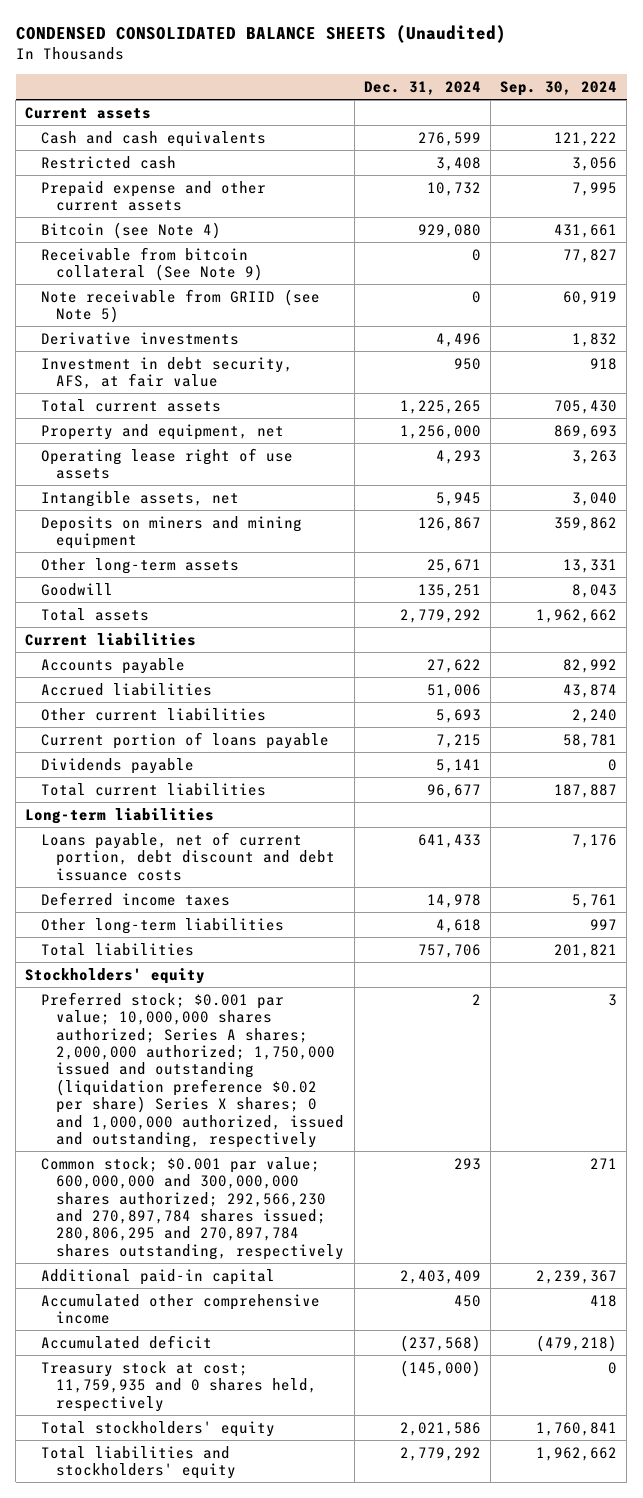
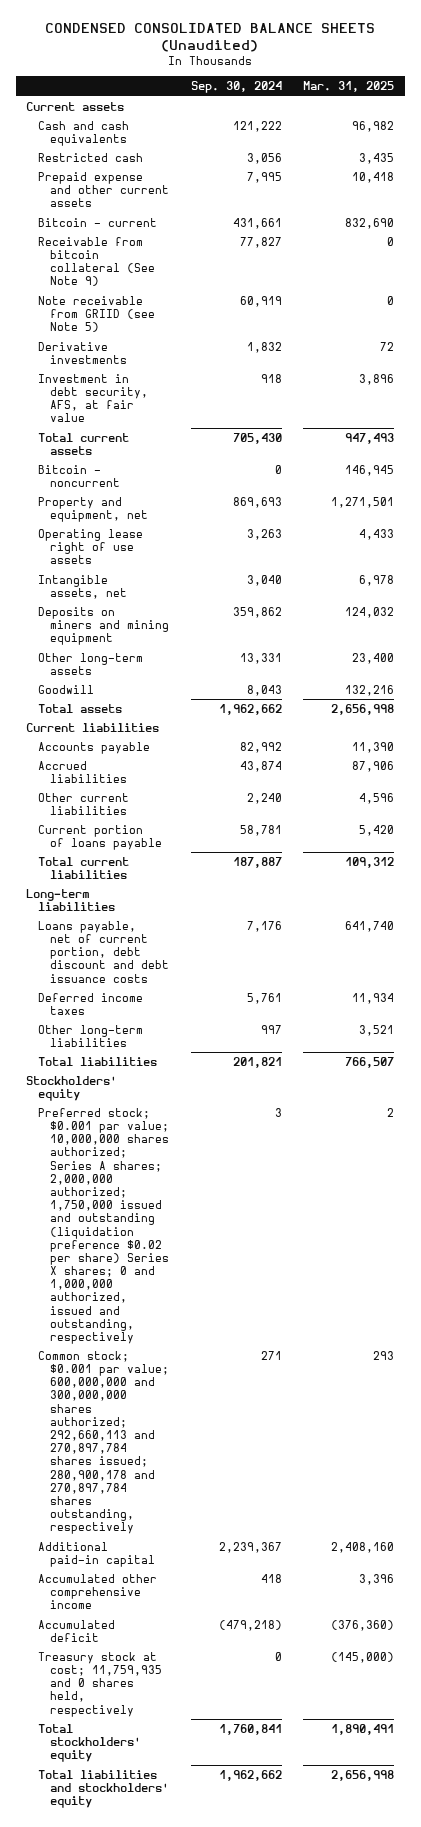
[363,80,481,95] Dec. 31, 2024 -> none
none -> [303,81,395,93] Mar. 31, 2025
[40,221,221,239] Bitcoin (see Note 4) -> [38,217,158,227] Bitcoin - current
none -> [38,464,120,488] Bitcoin - noncurrent
[40,757,194,774] Dividends payable -> none
[40,1156,345,1260] Common stock; $0.001 par value; 600,000,000 and 300,000,000 shares authorized; 292,566,230 and 270,897,784 shares issued; 280,806,295 and 270,897,784 shares outstanding, respectively -> [38,1350,169,1535] Common stock; $0.001 par value; 600,000,000 and 300,000,000 shares authorized; 292,660,113 and 270,897,784 shares issued; 280,900,178 and 270,897,784 shares outstanding, respectively

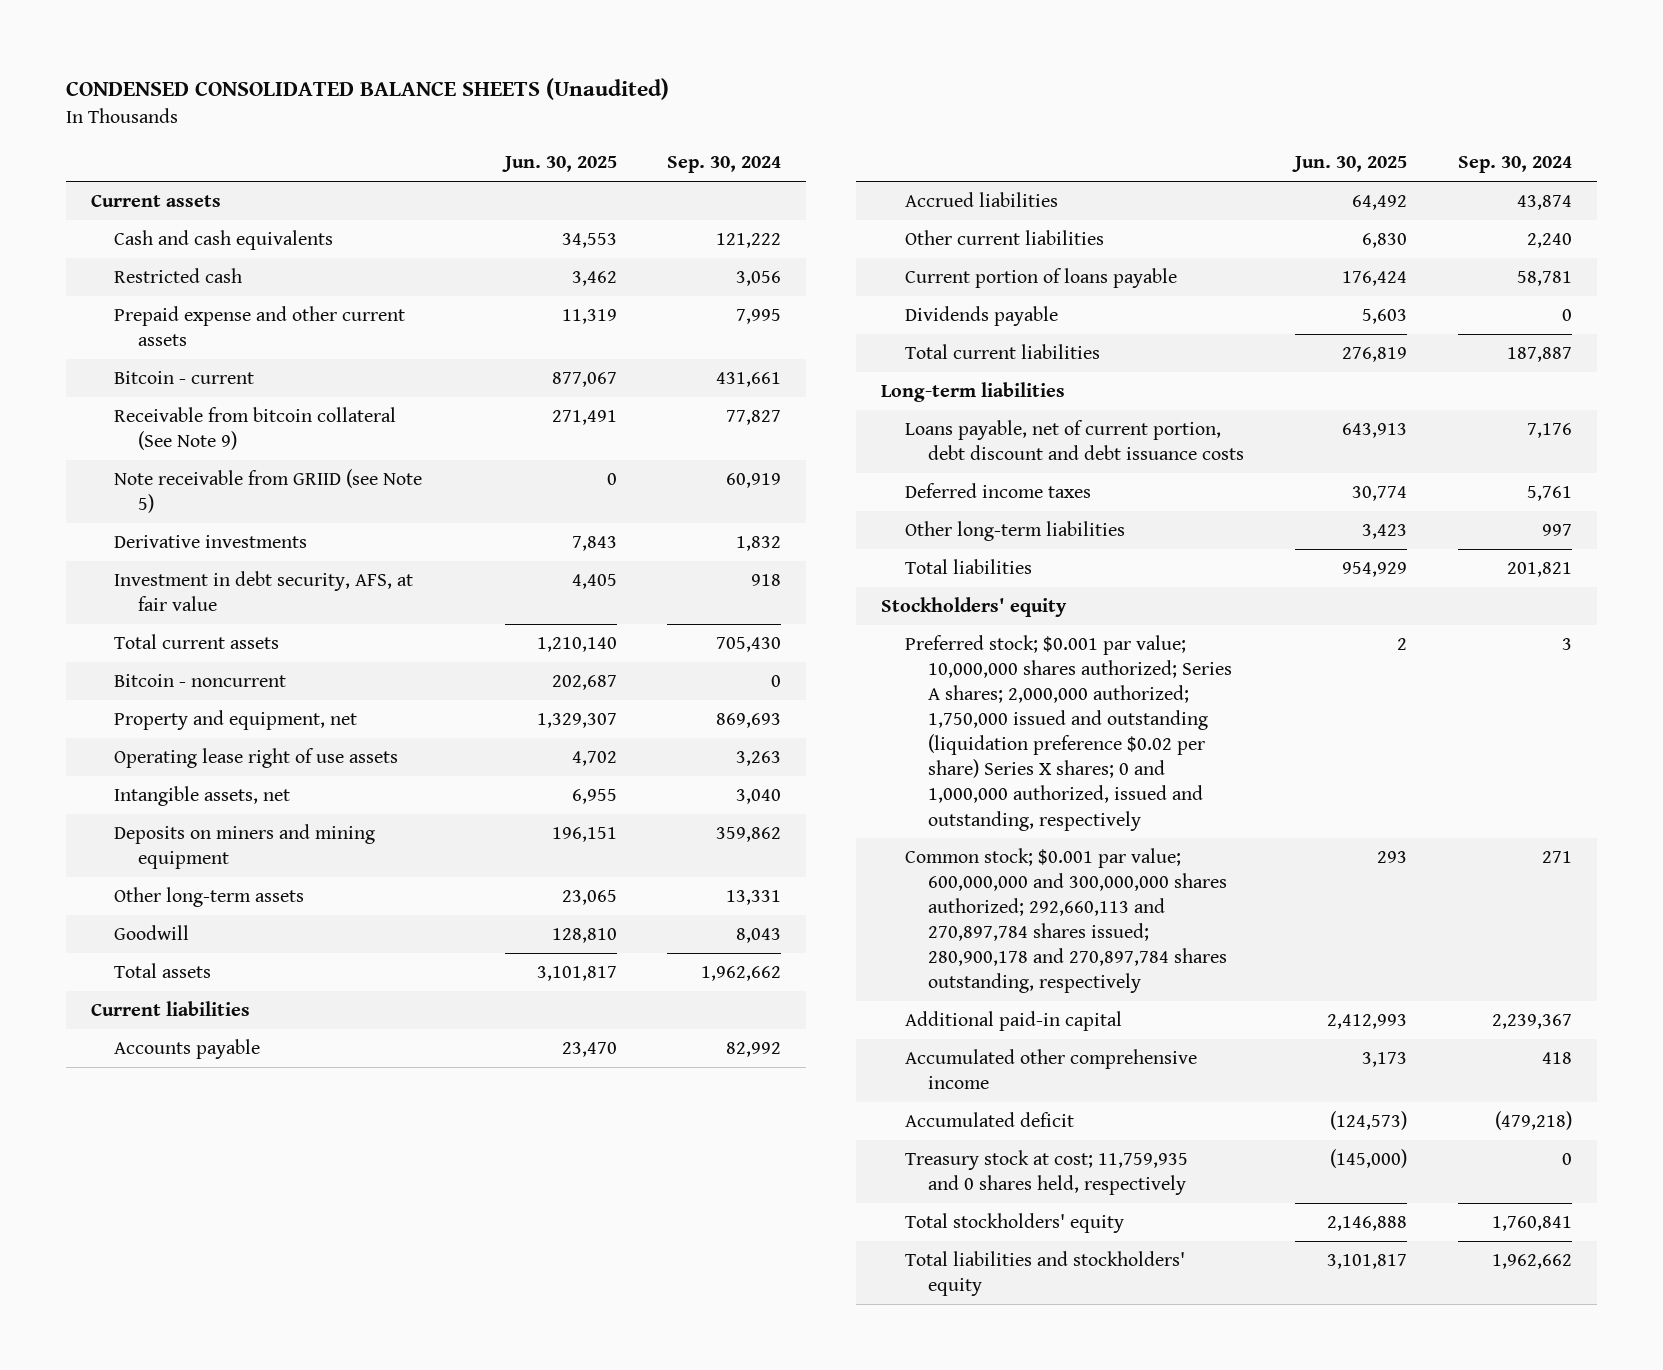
[303,81,395,93] Mar. 31, 2025 -> none
none -> [501,156,617,173] Jun. 30, 2025
none -> [904,306,1058,327] Dividends payable

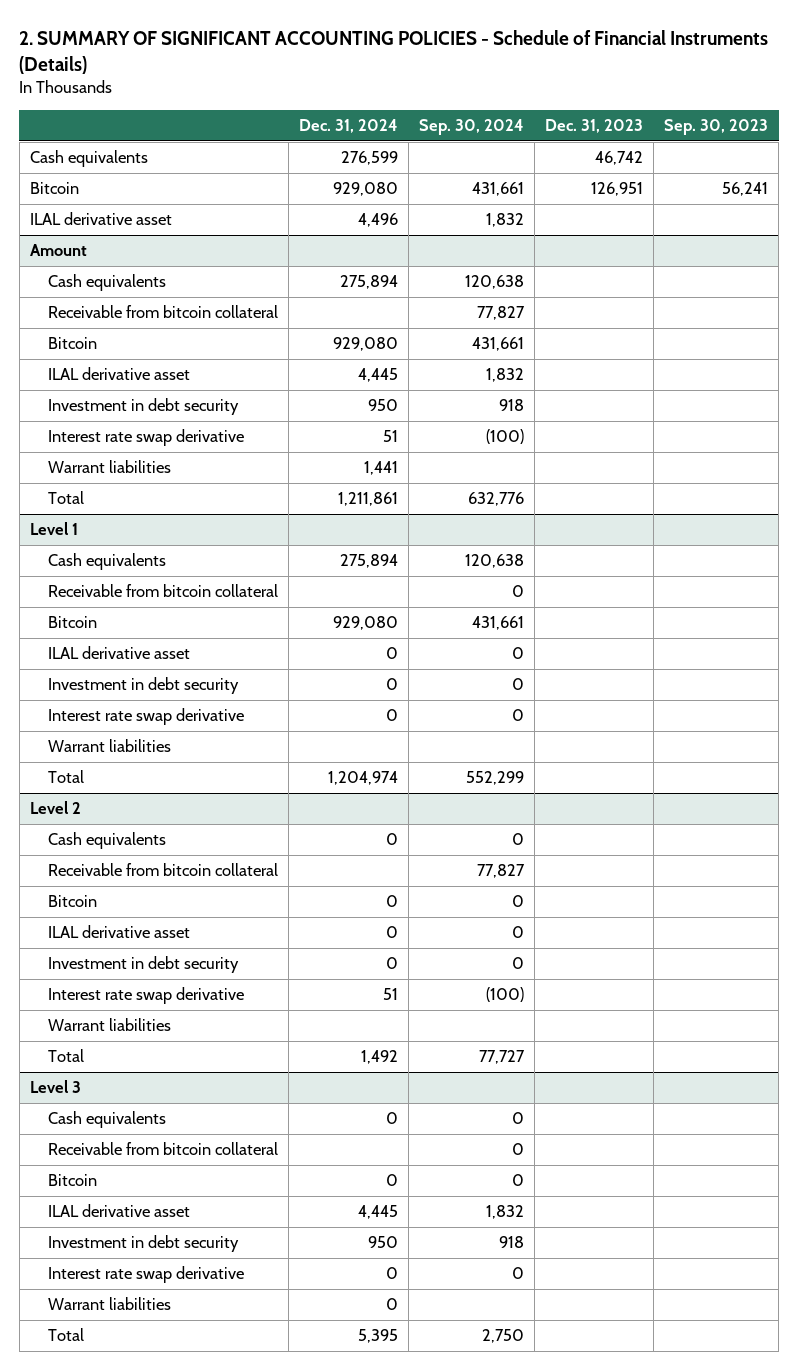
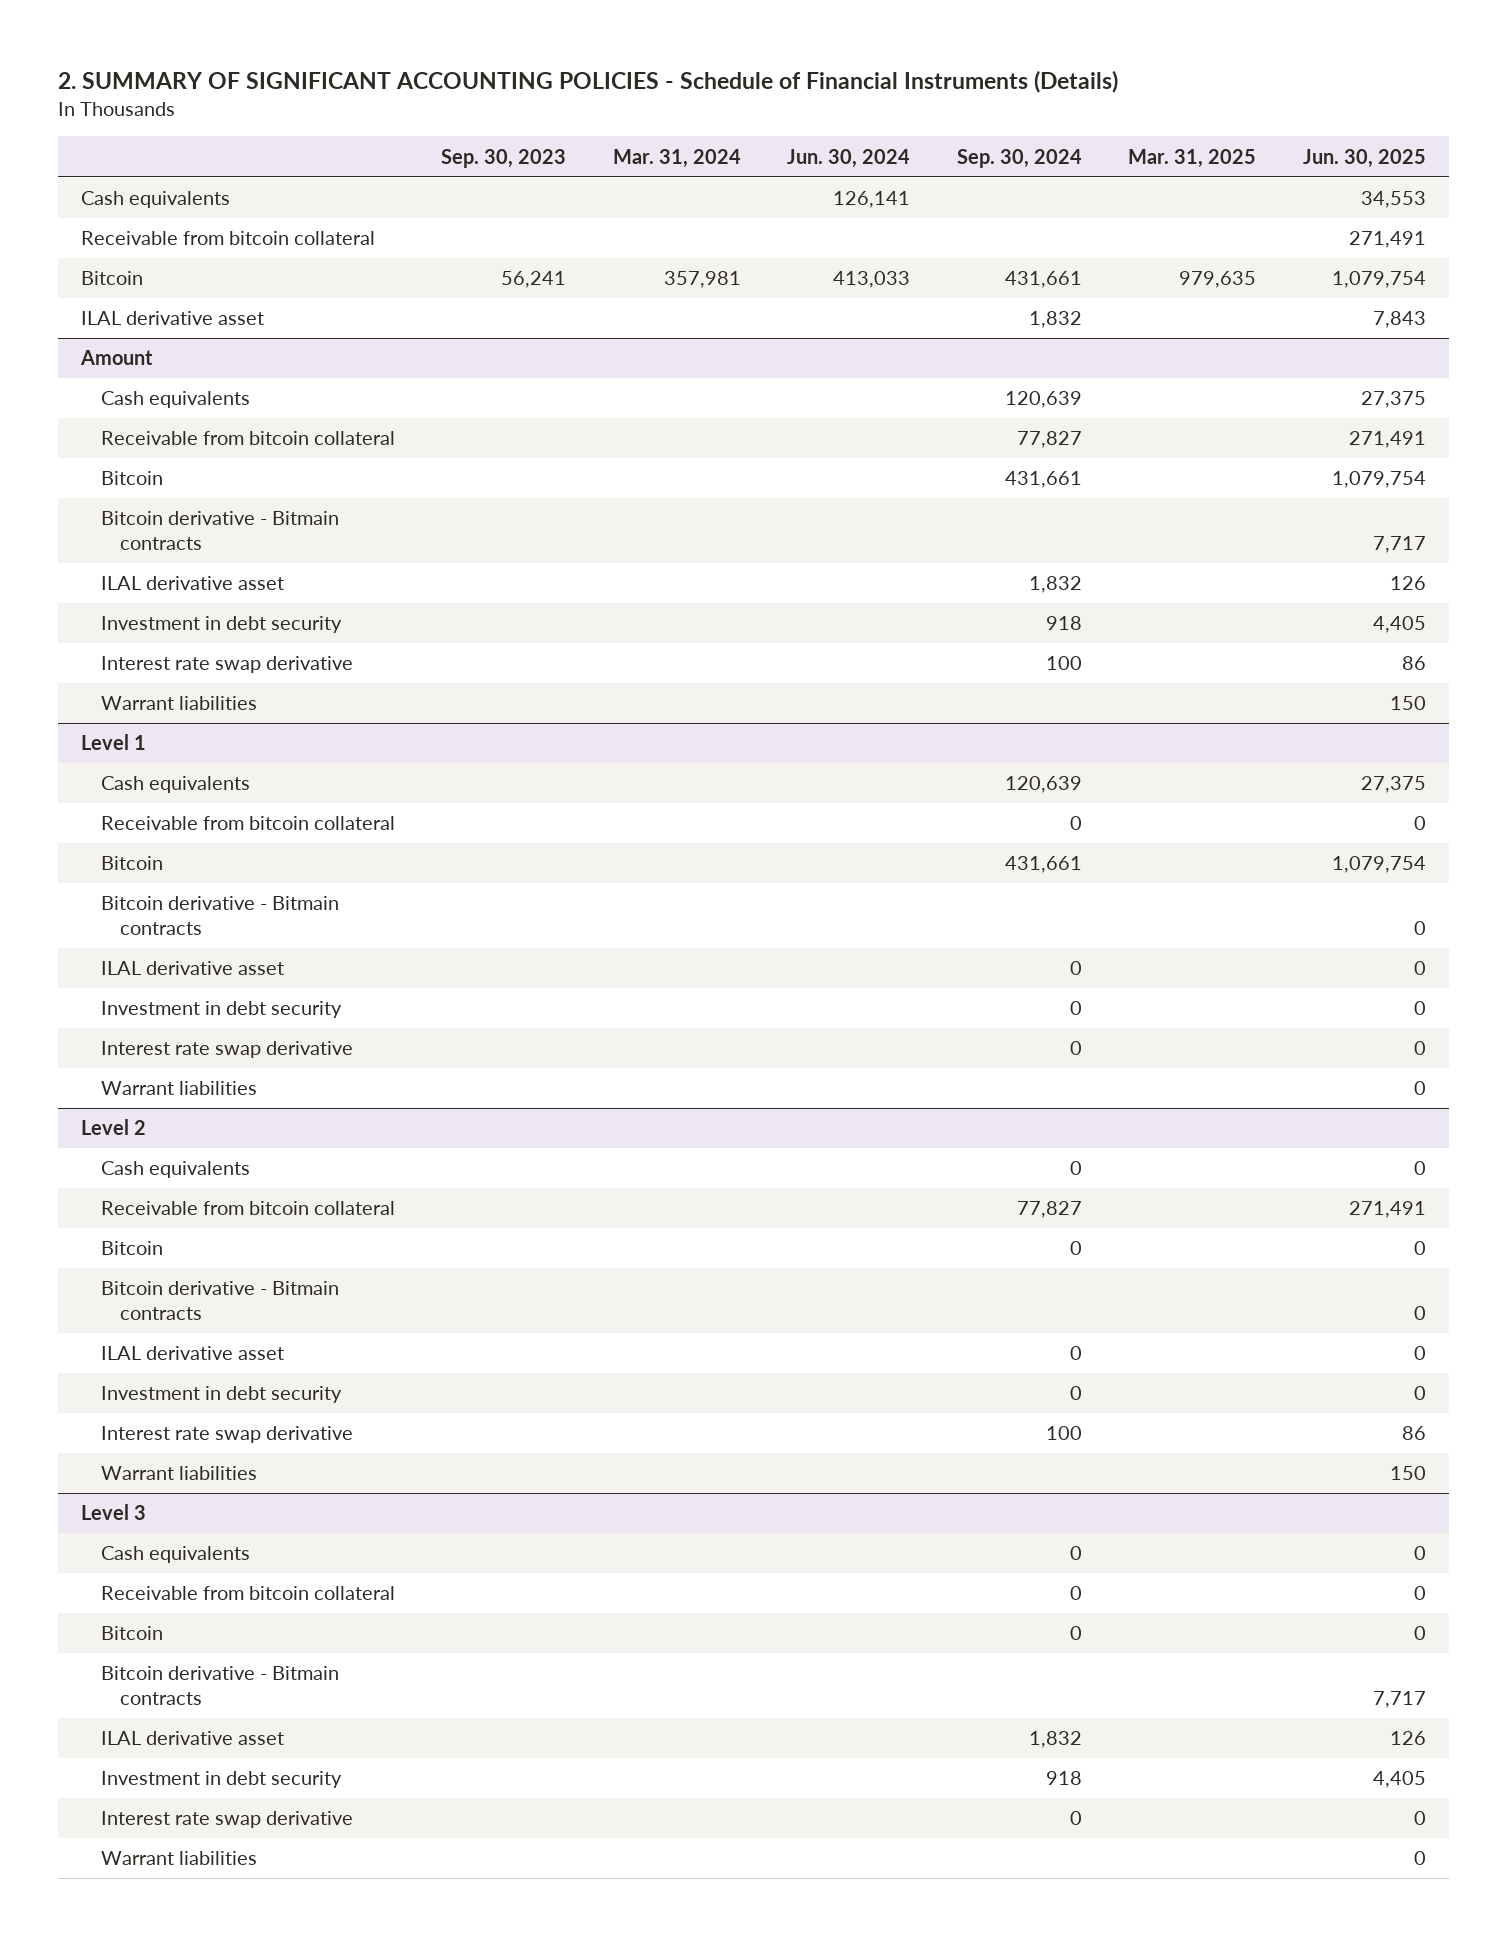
[298,119,398,134] Dec. 31, 2024 -> none
[544,119,643,134] Dec. 31, 2023 -> none
none -> [612,148,741,168] Mar. 31, 2024
none -> [787,148,911,168] Jun. 30, 2024
none -> [1128,148,1257,168] Mar. 31, 2025
none -> [1302,148,1426,168] Jun. 30, 2025
none -> [81,231,376,246] Receivable from bitcoin collateral
[464,275,524,290] 120,638 -> [1004,391,1082,409] 120,639
none -> [100,511,339,550] Bitcoin derivative - Bitmain contracts
[485,429,524,445] (100) -> [1045,656,1082,671] 100
[47,491,84,505] Total -> none
[464,554,524,569] 120,638 -> [1004,776,1082,794] 120,639
none -> [100,896,339,935] Bitcoin derivative - Bitmain contracts
[47,770,84,784] Total -> none
none -> [100,1281,339,1320] Bitcoin derivative - Bitmain contracts
[485,987,524,1003] (100) -> [1045,1426,1082,1441] 100
[47,1049,84,1063] Total -> none
none -> [100,1666,339,1705] Bitcoin derivative - Bitmain contracts
[47,1328,84,1342] Total -> none

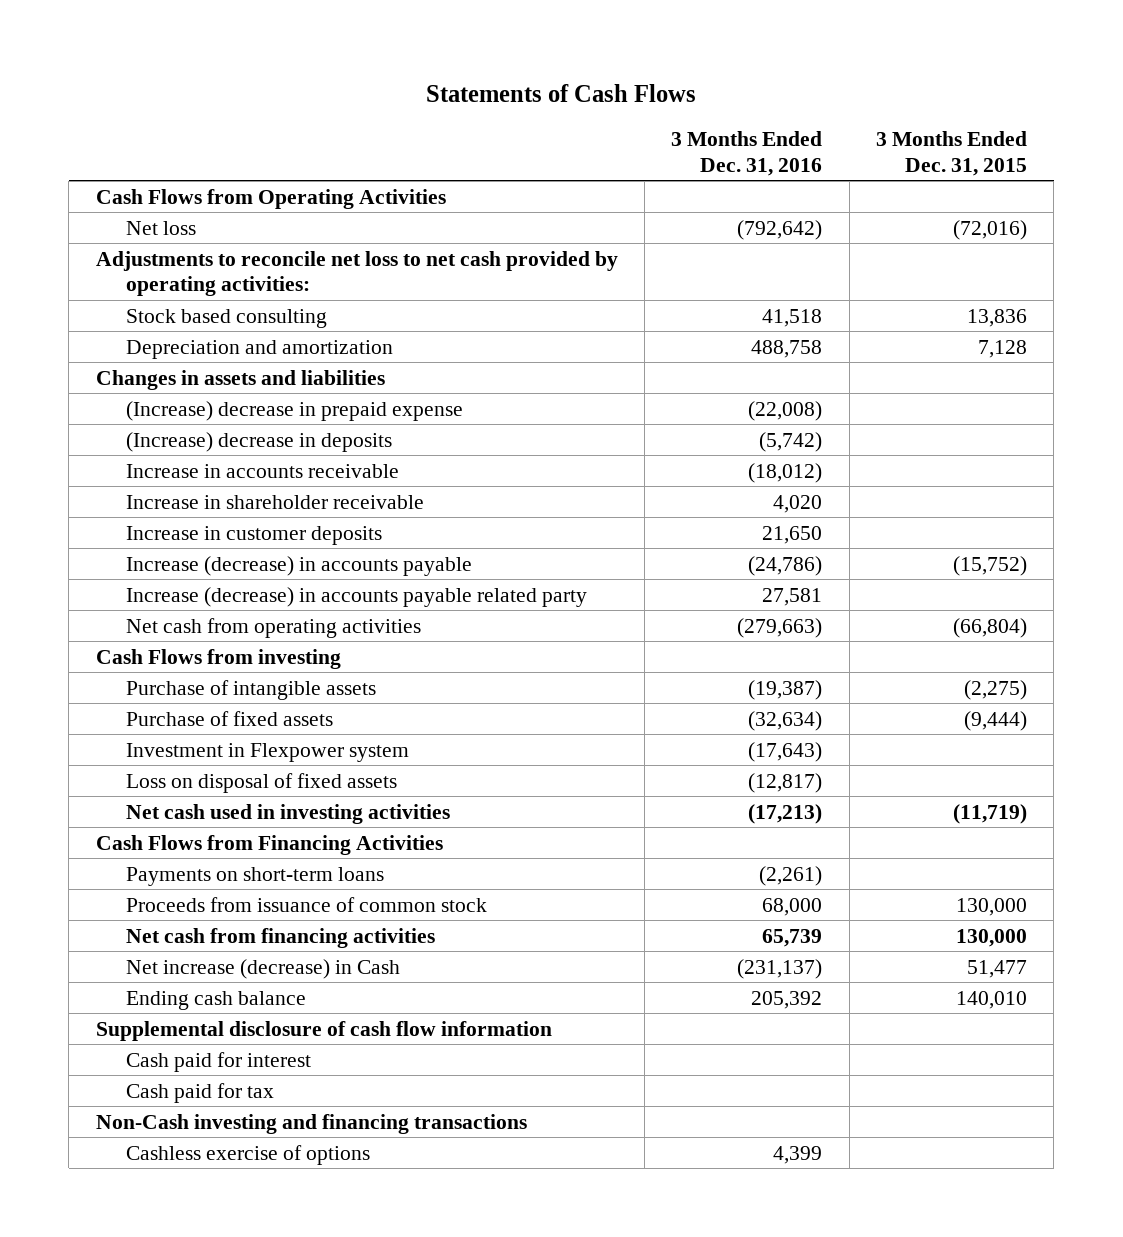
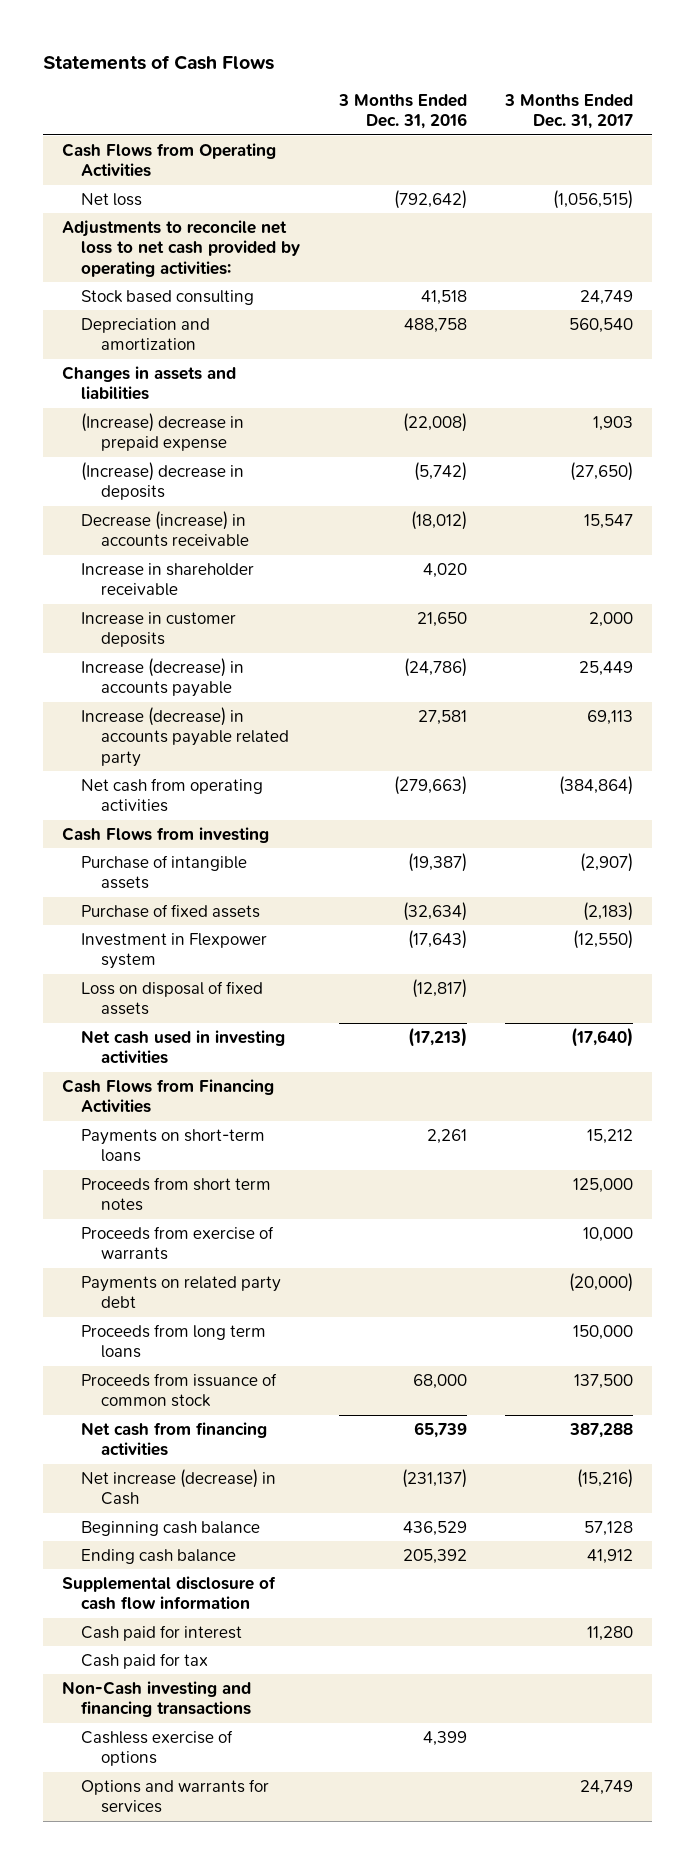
[875,131,1027,176] 3 Months Ended Dec. 31, 2015 -> none
none -> [504,93,634,130] 3 Months Ended Dec. 31, 2017
[125,463,399,478] Increase in accounts receivable -> [81,510,249,548] Decrease (increase) in accounts receivable
[759,865,823,886] (2,261) -> [426,1128,467,1144] 2,261
none -> [81,1176,272,1212] Proceeds from short term notes
none -> [81,1225,275,1261] Proceeds from exercise of warrants
none -> [81,1275,282,1309] Payments on related party debt
none -> [81,1323,267,1359] Proceeds from long term loans
none -> [81,1520,261,1536] Beginning cash balance
none -> [81,1778,270,1814] Options and warrants for services

